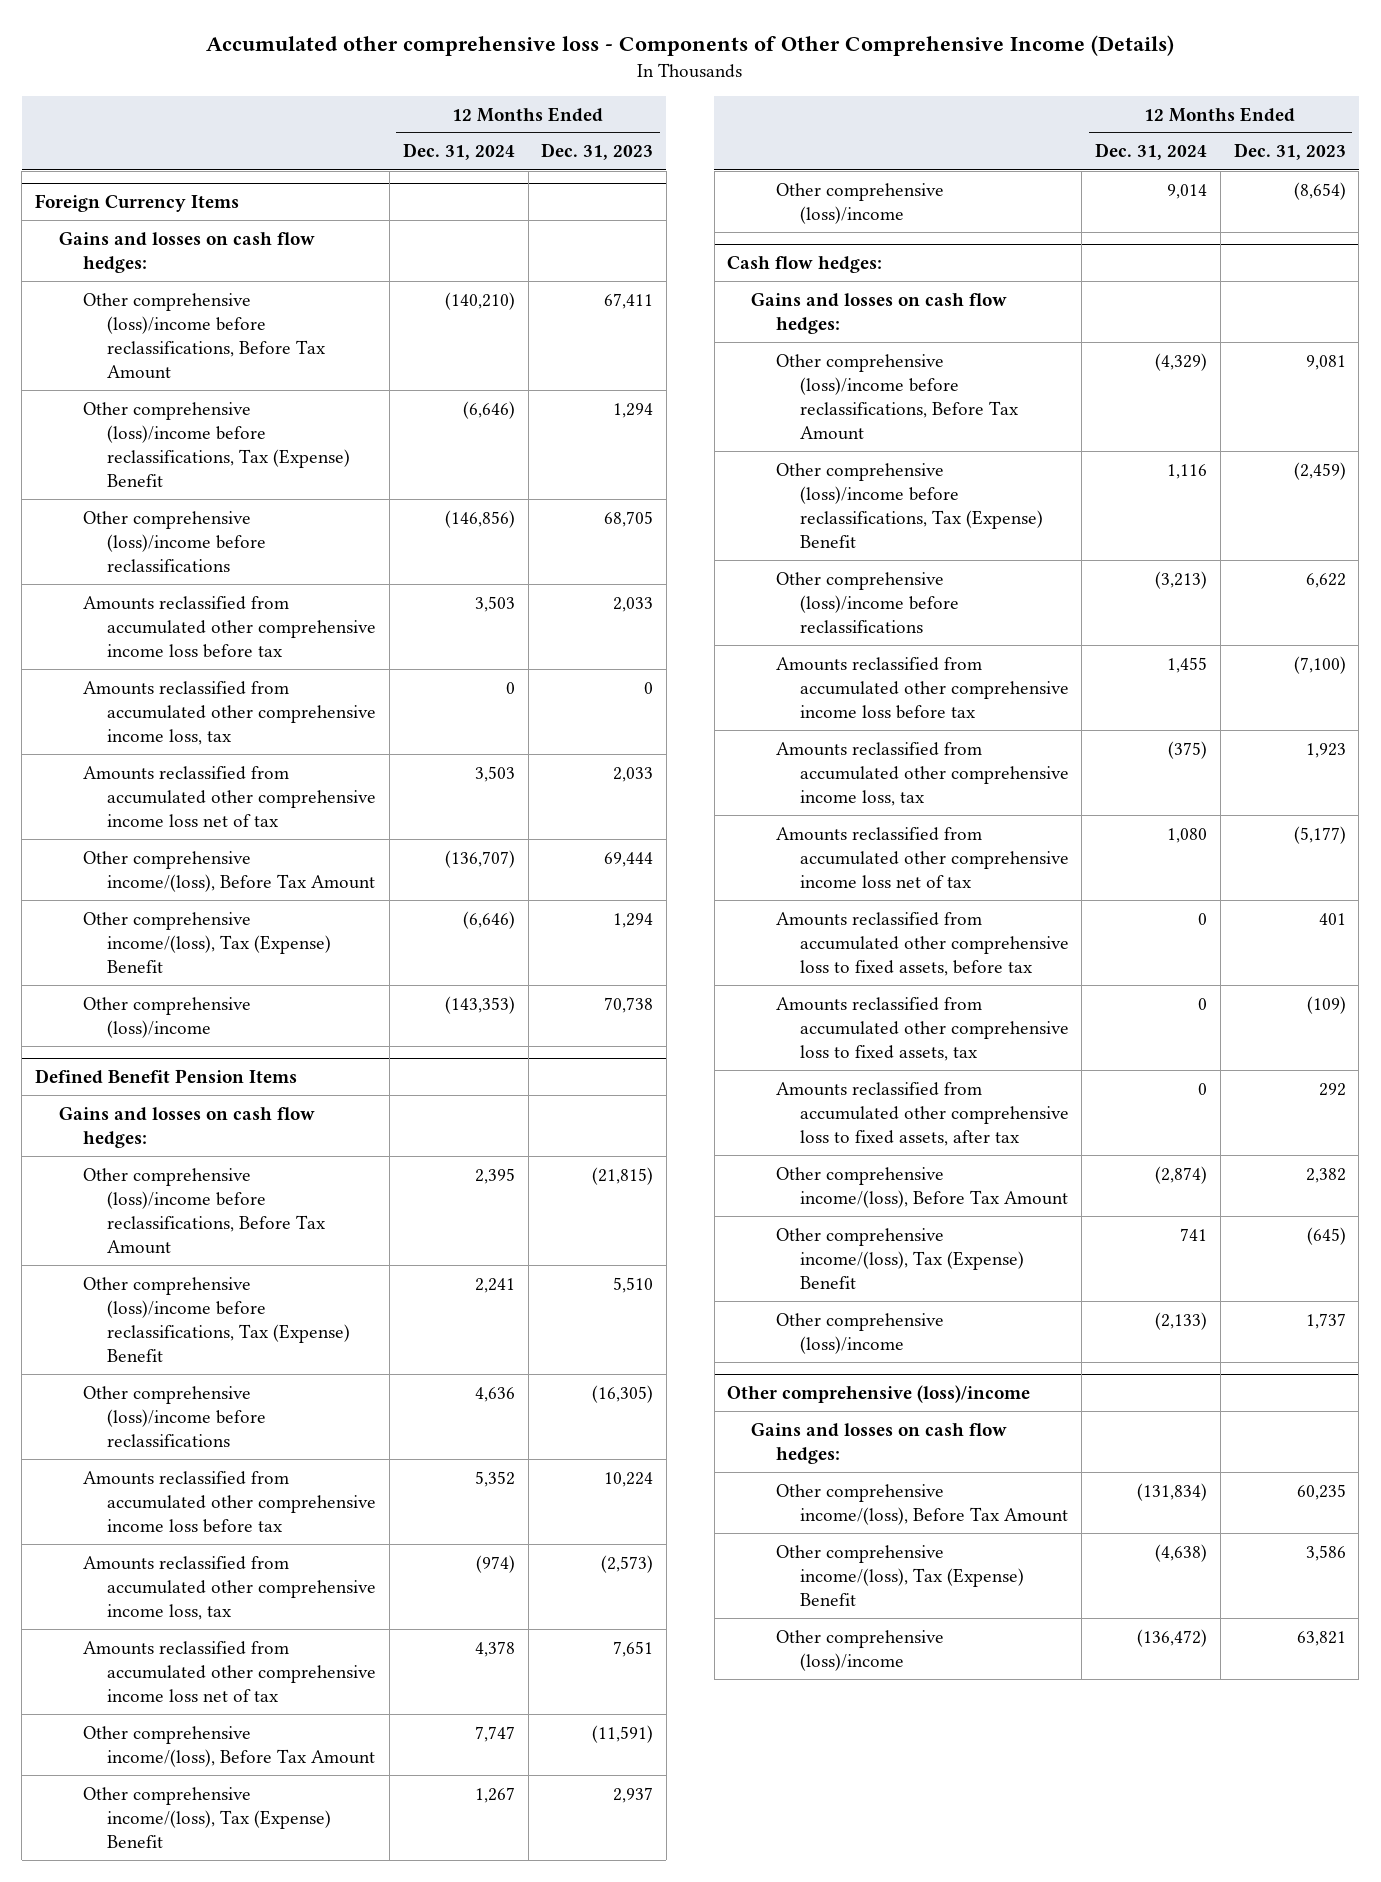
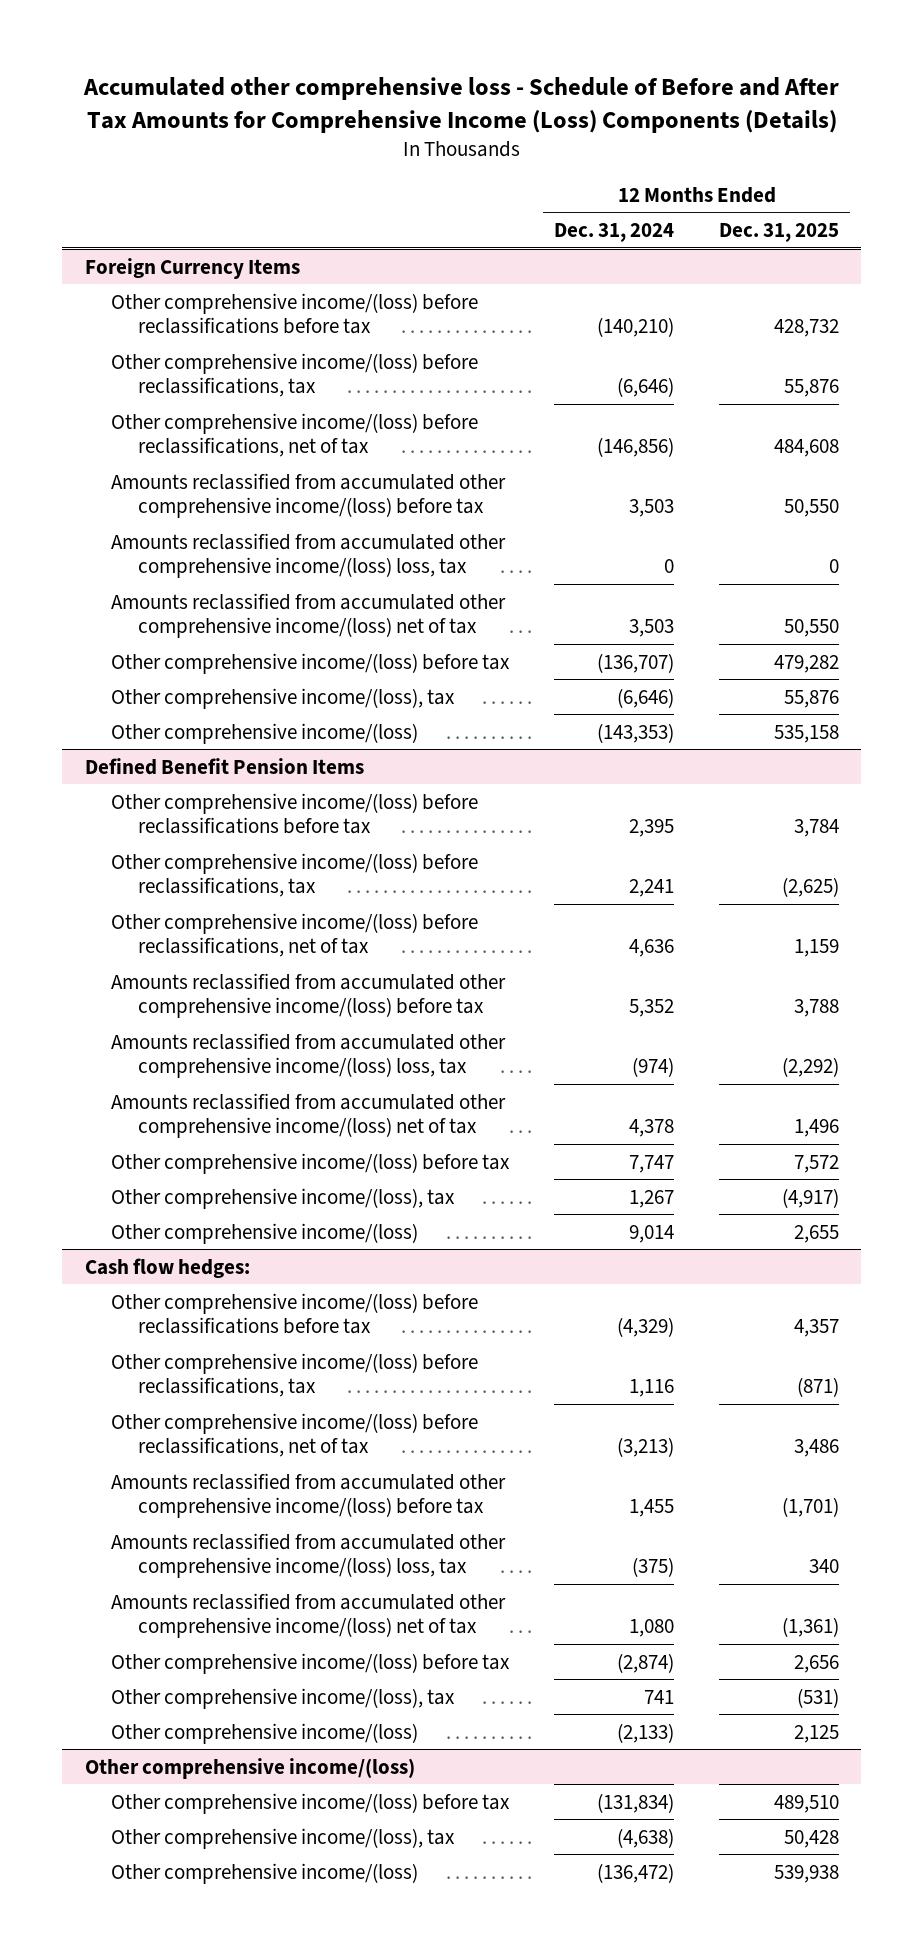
[206,35,1175,57] Accumulated other comprehensive loss - Components of Other Comprehensive Income (Details) -> [82,77,839,133] Accumulated other comprehensive loss - Schedule of Before and After Tax Amounts for Comprehensive Income (Loss) Components (Details)
[541,143,654,161] Dec. 31, 2023 -> none
none -> [718,223,839,243] Dec. 31, 2025
[59,231,316,273] Gains and losses on cash flow hedges: -> none
[83,292,327,380] Other comprehensive (loss)/income before reclassifications, Before Tax Amount -> [111,292,479,335] Other comprehensive income/(loss) before reclassifications before tax
[83,401,351,488] Other comprehensive (loss)/income before reclassifications, Tax (Expense) Benefit -> [111,352,479,398] Other comprehensive income/(loss) before reclassifications, tax
[83,510,267,572] Other comprehensive (loss)/income before reclassifications -> [111,412,479,458] Other comprehensive income/(loss) before reclassifications, net of tax
[83,595,377,658] Amounts reclassified from accumulated other comprehensive income loss before tax -> [111,472,507,519] Amounts reclassified from accumulated other comprehensive income/(loss) before tax
[83,680,377,745] Amounts reclassified from accumulated other comprehensive income loss, tax -> [111,532,507,579] Amounts reclassified from accumulated other comprehensive income/(loss) loss, tax
[83,765,377,827] Amounts reclassified from accumulated other comprehensive income loss net of tax -> [111,592,507,639] Amounts reclassified from accumulated other comprehensive income/(loss) net of tax
[83,850,376,892] Other comprehensive income/(loss), Before Tax Amount -> [111,652,511,674] Other comprehensive income/(loss) before tax
[83,911,332,973] Other comprehensive income/(loss), Tax (Expense) Benefit -> [111,687,456,709] Other comprehensive income/(loss), tax
[83,996,252,1038] Other comprehensive (loss)/income -> [111,722,419,744] Other comprehensive income/(loss)
[59,1106,316,1148] Gains and losses on cash flow hedges: -> none
[83,1167,327,1255] Other comprehensive (loss)/income before reclassifications, Before Tax Amount -> [111,792,479,835] Other comprehensive income/(loss) before reclassifications before tax
[83,1276,351,1363] Other comprehensive (loss)/income before reclassifications, Tax (Expense) Benefit -> [111,852,479,898] Other comprehensive income/(loss) before reclassifications, tax
[83,1385,267,1447] Other comprehensive (loss)/income before reclassifications -> [111,912,479,958] Other comprehensive income/(loss) before reclassifications, net of tax
[83,1470,377,1533] Amounts reclassified from accumulated other comprehensive income loss before tax -> [111,972,507,1019] Amounts reclassified from accumulated other comprehensive income/(loss) before tax
[83,1555,377,1620] Amounts reclassified from accumulated other comprehensive income loss, tax -> [111,1032,507,1079] Amounts reclassified from accumulated other comprehensive income/(loss) loss, tax
[83,1640,377,1702] Amounts reclassified from accumulated other comprehensive income loss net of tax -> [111,1092,507,1139] Amounts reclassified from accumulated other comprehensive income/(loss) net of tax
[83,1725,376,1767] Other comprehensive income/(loss), Before Tax Amount -> [111,1152,511,1174] Other comprehensive income/(loss) before tax
[83,1786,332,1848] Other comprehensive income/(loss), Tax (Expense) Benefit -> [111,1187,456,1209] Other comprehensive income/(loss), tax
[775,182,944,224] Other comprehensive (loss)/income -> [111,1222,419,1244] Other comprehensive income/(loss)
[751,292,1008,334] Gains and losses on cash flow hedges: -> none
[775,911,1069,976] Amounts reclassified from accumulated other comprehensive loss to fixed assets, before tax -> none
[775,996,1069,1061] Amounts reclassified from accumulated other comprehensive loss to fixed assets, tax -> none
[775,1081,1069,1146] Amounts reclassified from accumulated other comprehensive loss to fixed assets, after tax -> none
[751,1422,1008,1464] Gains and losses on cash flow hedges: -> none
[775,353,1019,441] Other comprehensive (loss)/income before reclassifications, Before Tax Amount -> [111,1292,479,1335] Other comprehensive income/(loss) before reclassifications before tax
[775,462,1043,549] Other comprehensive (loss)/income before reclassifications, Tax (Expense) Benefit -> [111,1352,479,1398] Other comprehensive income/(loss) before reclassifications, tax
[775,571,959,633] Other comprehensive (loss)/income before reclassifications -> [111,1412,479,1458] Other comprehensive income/(loss) before reclassifications, net of tax
[775,656,1069,719] Amounts reclassified from accumulated other comprehensive income loss before tax -> [111,1472,507,1519] Amounts reclassified from accumulated other comprehensive income/(loss) before tax
[775,741,1069,806] Amounts reclassified from accumulated other comprehensive income loss, tax -> [111,1532,507,1579] Amounts reclassified from accumulated other comprehensive income/(loss) loss, tax
[775,826,1069,888] Amounts reclassified from accumulated other comprehensive income loss net of tax -> [111,1592,507,1639] Amounts reclassified from accumulated other comprehensive income/(loss) net of tax
[775,1166,1068,1208] Other comprehensive income/(loss), Before Tax Amount -> [111,1652,511,1674] Other comprehensive income/(loss) before tax
[775,1227,1024,1289] Other comprehensive income/(loss), Tax (Expense) Benefit -> [111,1687,456,1709] Other comprehensive income/(loss), tax
[775,1312,944,1354] Other comprehensive (loss)/income -> [111,1722,419,1744] Other comprehensive income/(loss)
[727,1384,1031,1403] Other comprehensive (loss)/income -> [84,1757,415,1779] Other comprehensive income/(loss)
[775,1483,1068,1525] Other comprehensive income/(loss), Before Tax Amount -> [111,1792,511,1814] Other comprehensive income/(loss) before tax
[775,1544,1024,1606] Other comprehensive income/(loss), Tax (Expense) Benefit -> [111,1827,456,1849] Other comprehensive income/(loss), tax
[775,1629,944,1671] Other comprehensive (loss)/income -> [111,1862,419,1884] Other comprehensive income/(loss)

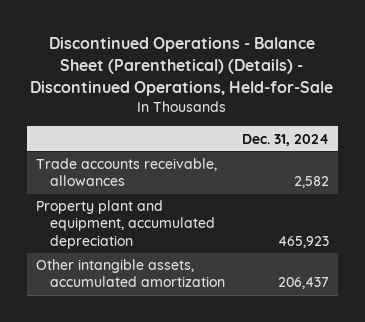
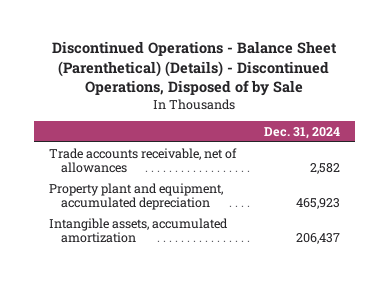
[30,37,334,97] Discontinued Operations - Balance Sheet (Parenthetical) (Details) - Discontinued Operations, Held-for-Sale -> [52,41,338,96] Discontinued Operations - Balance Sheet (Parenthetical) (Details) - Discontinued Operations, Disposed of by Sale
[35,158,217,187] Trade accounts receivable, allowances -> [48,147,237,174] Trade accounts receivable, net of allowances
[35,259,226,288] Other intangible assets, accumulated amortization -> [48,217,228,244] Intangible assets, accumulated amortization

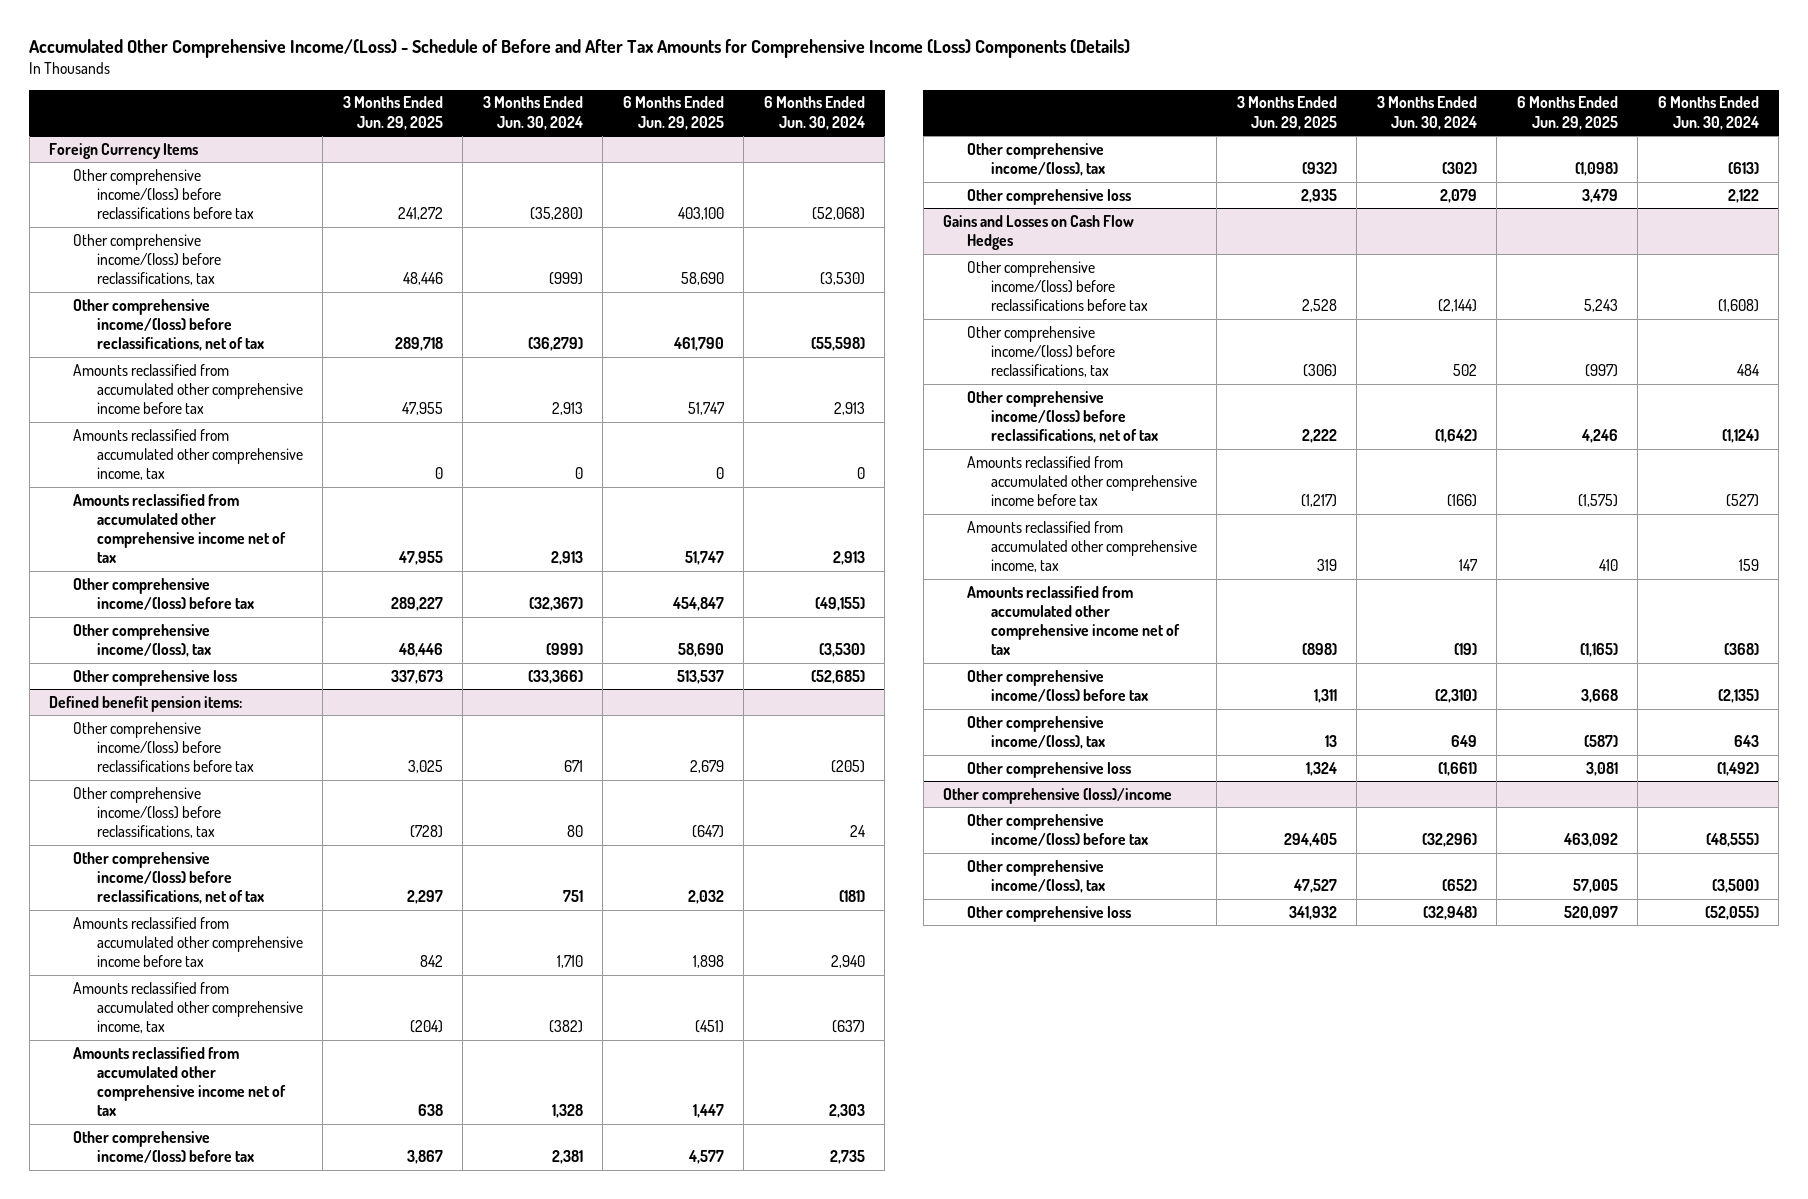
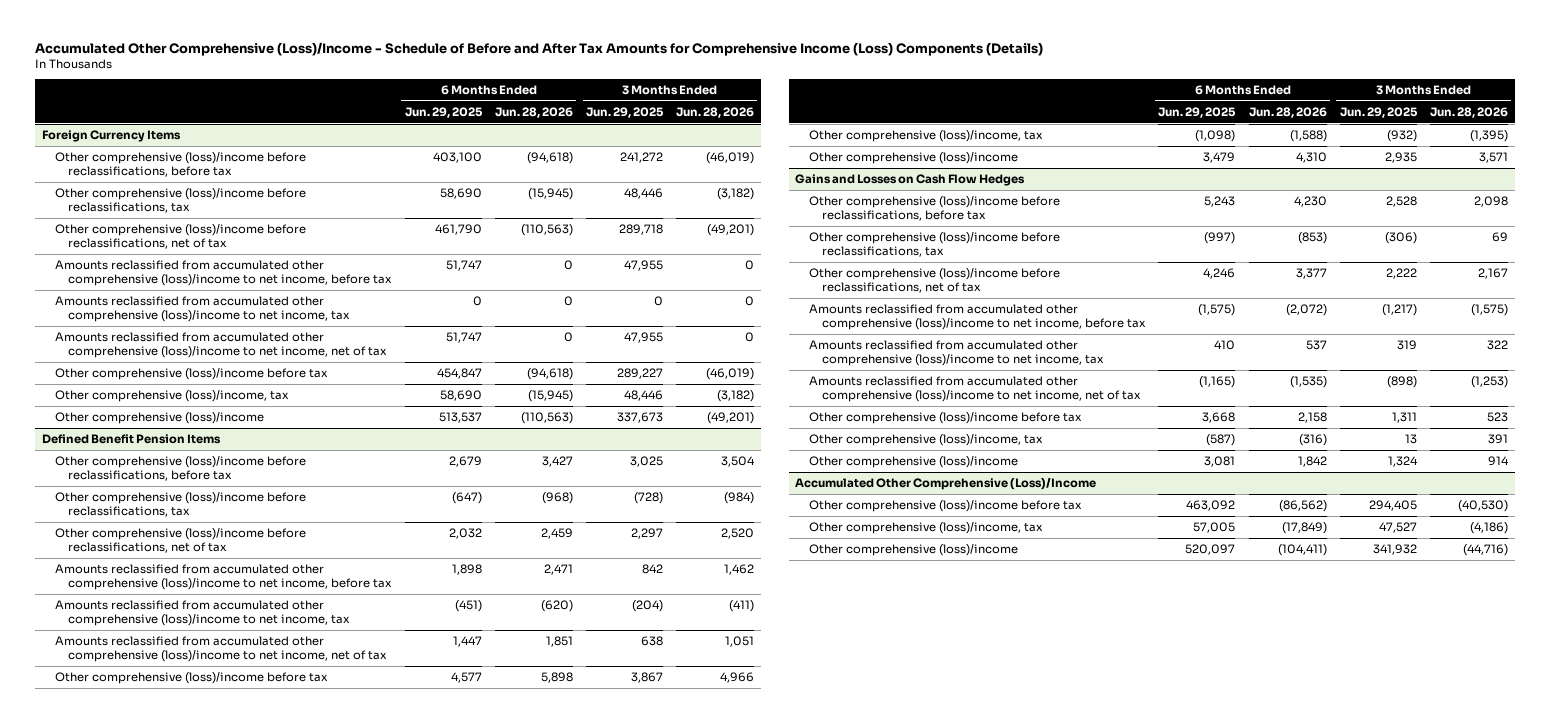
[29,39,1131,59] Accumulated Other Comprehensive Income/(Loss) - Schedule of Before and After Tax Amounts for Comprehensive Income (Loss) Components (Details) -> [35,41,1044,56] Accumulated Other Comprehensive (Loss)/Income - Schedule of Before and After Tax Amounts for Comprehensive Income (Loss) Components (Details)
[482,96,583,130] 3 Months Ended Jun. 30, 2024 -> none
[763,96,865,130] 6 Months Ended Jun. 30, 2024 -> none
none -> [494,107,573,119] Jun. 28, 2026
none -> [676,107,755,119] Jun. 28, 2026
[72,168,254,220] Other comprehensive income/(loss) before reclassifications before tax -> [55,152,307,178] Other comprehensive (loss)/income before reclassifications, before tax
[72,233,221,286] Other comprehensive income/(loss) before reclassifications, tax -> [55,188,307,214] Other comprehensive (loss)/income before reclassifications, tax
[72,298,264,352] Other comprehensive income/(loss) before reclassifications, net of tax -> [55,224,307,250] Other comprehensive (loss)/income before reclassifications, net of tax
[72,363,303,415] Amounts reclassified from accumulated other comprehensive income before tax -> [55,260,393,287] Amounts reclassified from accumulated other comprehensive (loss)/income to net income, before tax
[72,428,303,481] Amounts reclassified from accumulated other comprehensive income, tax -> [55,296,351,323] Amounts reclassified from accumulated other comprehensive (loss)/income to net income, tax
[72,493,286,564] Amounts reclassified from accumulated other comprehensive income net of tax -> [55,332,388,359] Amounts reclassified from accumulated other comprehensive (loss)/income to net income, net of tax
[72,577,254,611] Other comprehensive income/(loss) before tax -> [55,368,329,381] Other comprehensive (loss)/income before tax
[72,623,211,658] Other comprehensive income/(loss), tax -> [55,390,290,403] Other comprehensive (loss)/income, tax
[72,669,237,686] Other comprehensive loss -> [55,412,265,425] Other comprehensive (loss)/income
[49,695,243,712] Defined benefit pension items: -> [41,434,221,445] Defined Benefit Pension Items
[72,721,254,773] Other comprehensive income/(loss) before reclassifications before tax -> [55,456,307,482] Other comprehensive (loss)/income before reclassifications, before tax
[72,786,221,839] Other comprehensive income/(loss) before reclassifications, tax -> [55,492,307,518] Other comprehensive (loss)/income before reclassifications, tax
[72,851,264,905] Other comprehensive income/(loss) before reclassifications, net of tax -> [55,528,307,554] Other comprehensive (loss)/income before reclassifications, net of tax
[72,916,303,968] Amounts reclassified from accumulated other comprehensive income before tax -> [55,564,393,591] Amounts reclassified from accumulated other comprehensive (loss)/income to net income, before tax
[72,981,303,1034] Amounts reclassified from accumulated other comprehensive income, tax -> [55,600,351,627] Amounts reclassified from accumulated other comprehensive (loss)/income to net income, tax
[72,1046,286,1117] Amounts reclassified from accumulated other comprehensive income net of tax -> [55,636,388,663] Amounts reclassified from accumulated other comprehensive (loss)/income to net income, net of tax
[72,1130,254,1164] Other comprehensive income/(loss) before tax -> [55,672,329,685] Other comprehensive (loss)/income before tax
[967,142,1105,177] Other comprehensive income/(loss), tax -> [808,130,1043,143] Other comprehensive (loss)/income, tax
[967,188,1132,205] Other comprehensive loss -> [808,152,1018,165] Other comprehensive (loss)/income
[967,260,1148,312] Other comprehensive income/(loss) before reclassifications before tax -> [808,196,1060,222] Other comprehensive (loss)/income before reclassifications, before tax
[967,325,1115,378] Other comprehensive income/(loss) before reclassifications, tax -> [808,232,1060,258] Other comprehensive (loss)/income before reclassifications, tax
[967,390,1158,444] Other comprehensive income/(loss) before reclassifications, net of tax -> [808,268,1060,294] Other comprehensive (loss)/income before reclassifications, net of tax
[967,455,1197,507] Amounts reclassified from accumulated other comprehensive income before tax -> [808,304,1147,331] Amounts reclassified from accumulated other comprehensive (loss)/income to net income, before tax
[967,520,1197,573] Amounts reclassified from accumulated other comprehensive income, tax -> [808,340,1105,367] Amounts reclassified from accumulated other comprehensive (loss)/income to net income, tax
[967,585,1180,656] Amounts reclassified from accumulated other comprehensive income net of tax -> [808,376,1142,403] Amounts reclassified from accumulated other comprehensive (loss)/income to net income, net of tax
[967,669,1148,703] Other comprehensive income/(loss) before tax -> [808,412,1082,425] Other comprehensive (loss)/income before tax
[967,715,1105,750] Other comprehensive income/(loss), tax -> [808,434,1043,447] Other comprehensive (loss)/income, tax
[967,761,1132,778] Other comprehensive loss -> [808,456,1018,469] Other comprehensive (loss)/income
[943,787,1173,804] Other comprehensive (loss)/income -> [795,478,1097,491] Accumulated Other Comprehensive (Loss)/Income
[967,813,1148,847] Other comprehensive income/(loss) before tax -> [808,500,1082,513] Other comprehensive (loss)/income before tax
[967,859,1105,894] Other comprehensive income/(loss), tax -> [808,522,1043,535] Other comprehensive (loss)/income, tax
[967,905,1132,922] Other comprehensive loss -> [808,544,1018,557] Other comprehensive (loss)/income

